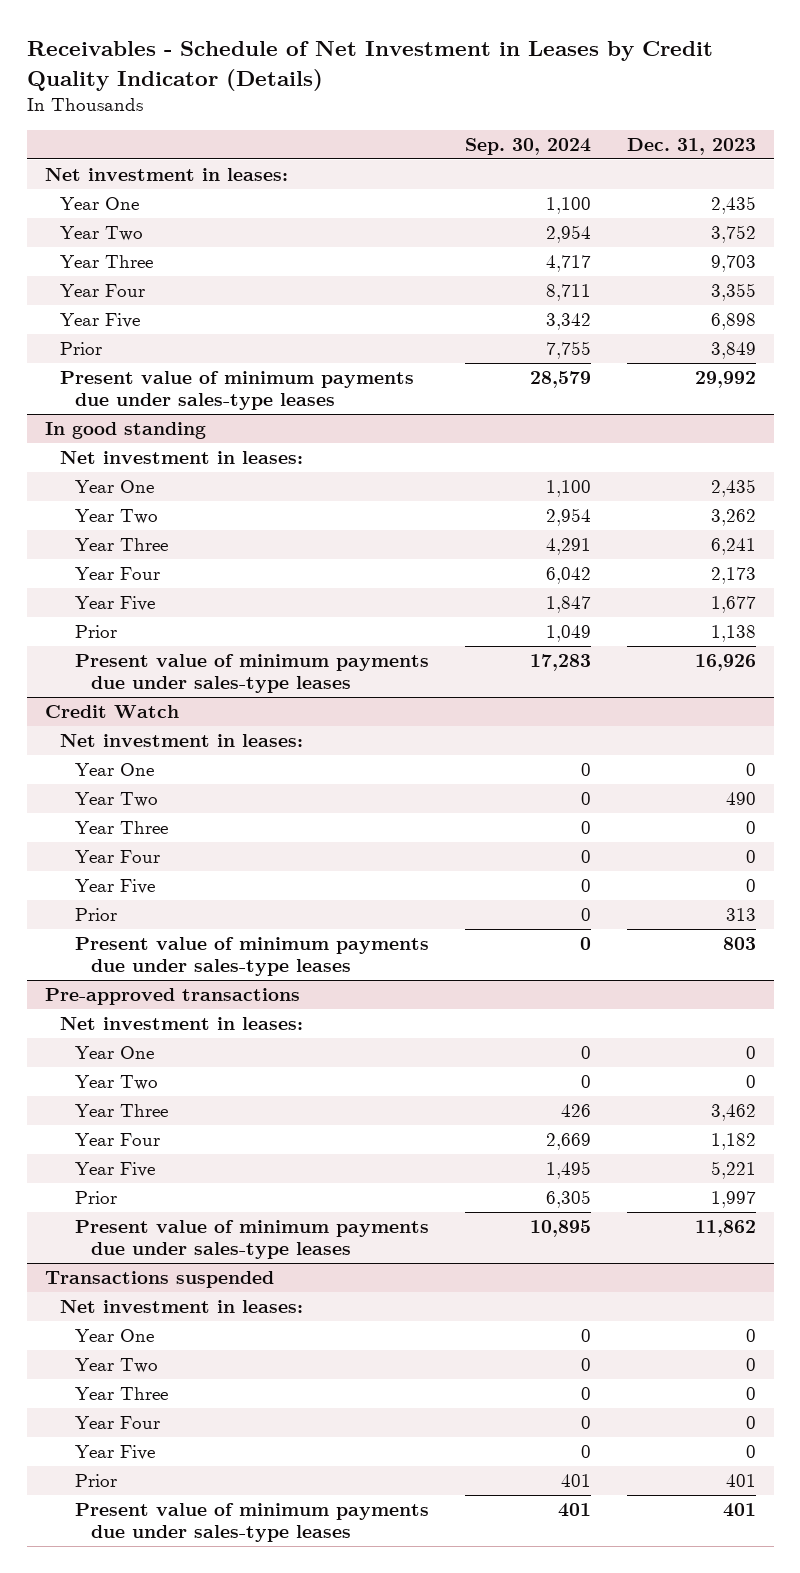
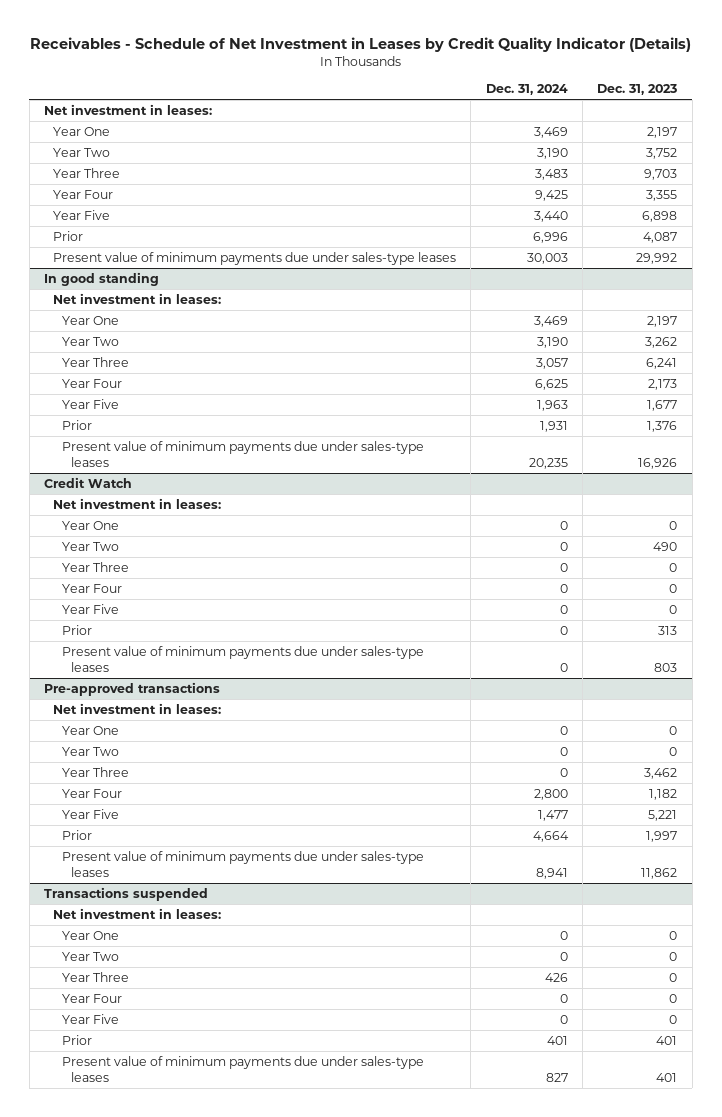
[465,138,592,156] Sep. 30, 2024 -> none
none -> [485,84,568,96] Dec. 31, 2024
[710,195,756,214] 2,435 -> [647,126,678,138] 2,197
[710,341,756,359] 3,849 -> [643,231,678,243] 4,087
[710,478,756,497] 2,435 -> [647,315,678,327] 2,197
[710,624,756,642] 1,138 -> [647,420,678,432] 1,376

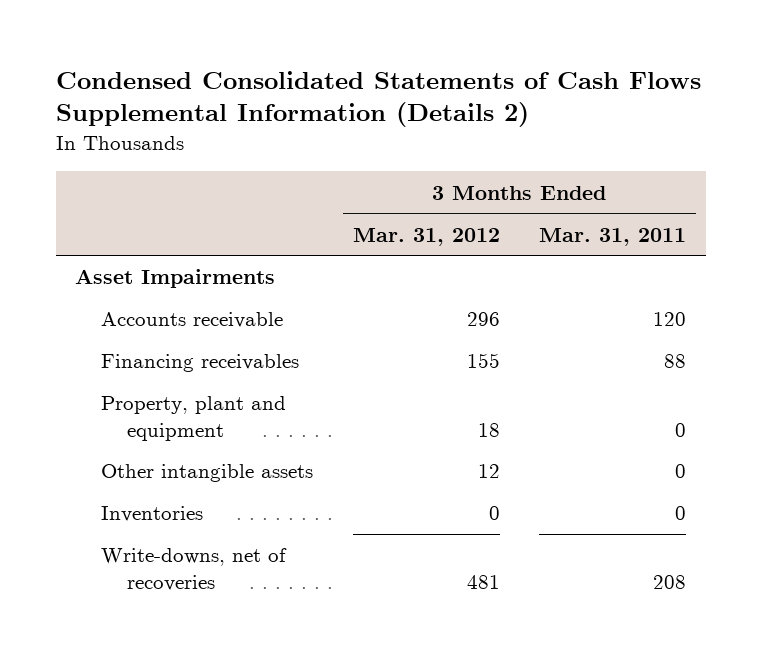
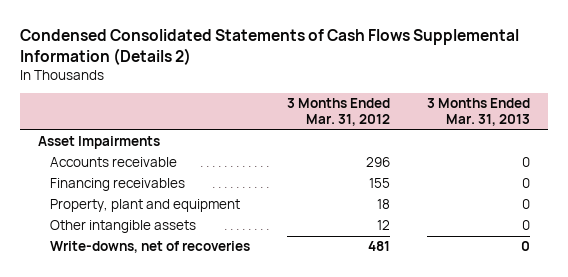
[538,227,686,246] Mar. 31, 2011 -> none
none -> [426,98,530,127] 3 Months Ended Mar. 31, 2013
[101,506,204,523] Inventories -> none

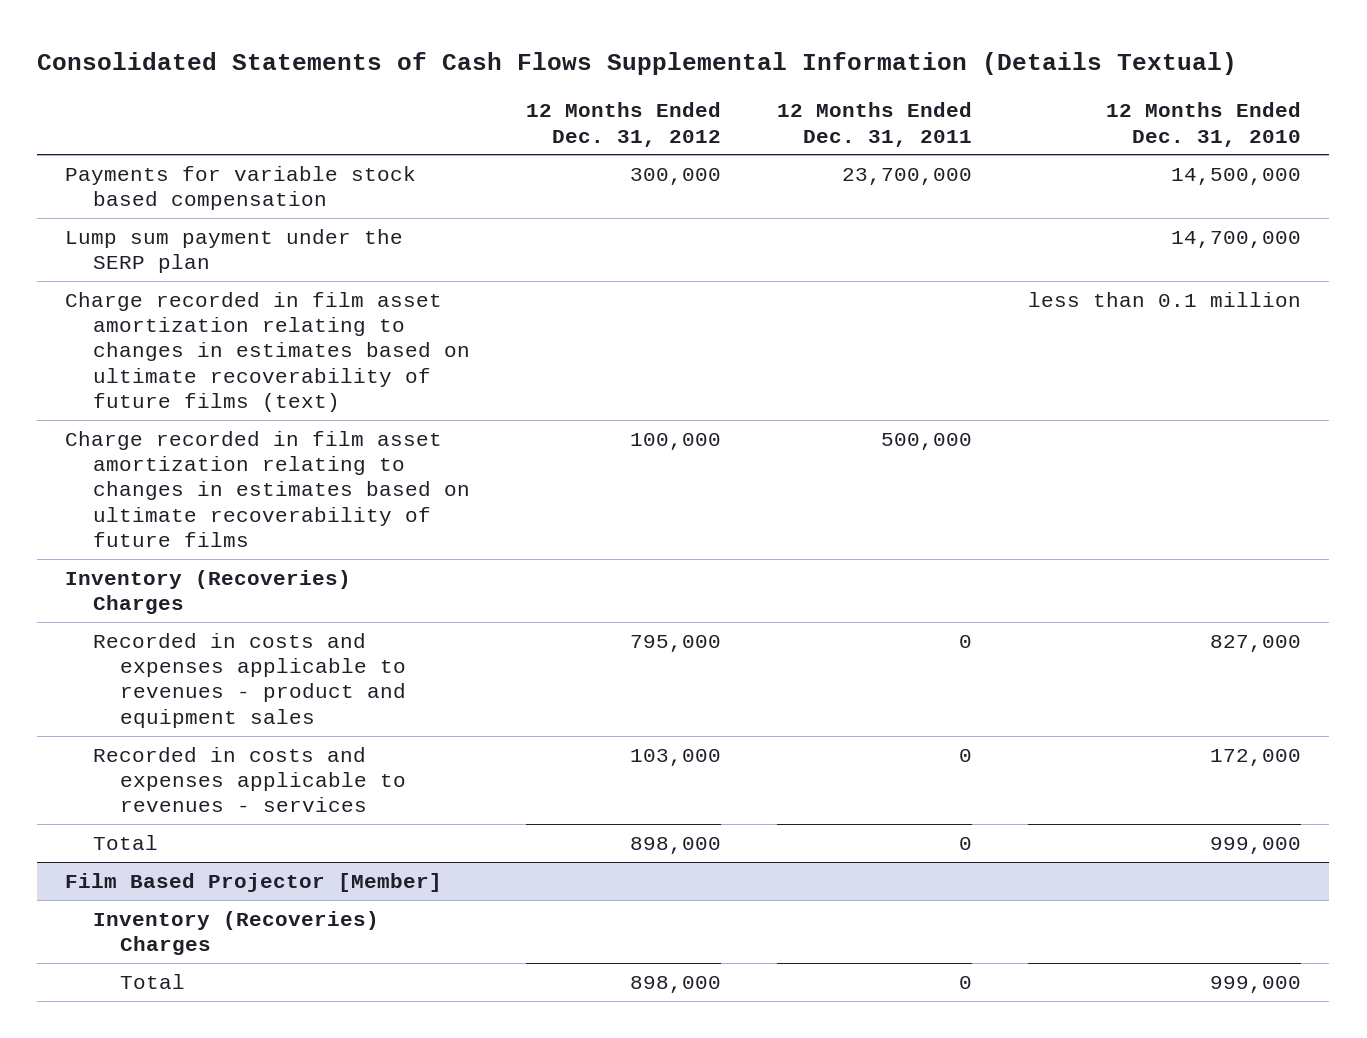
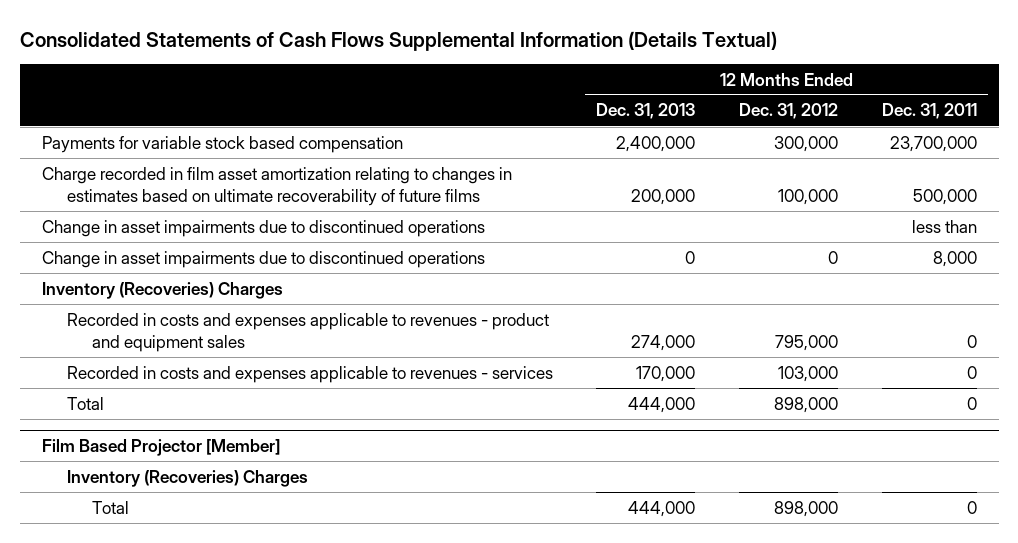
[1106,102,1302,147] 12 Months Ended Dec. 31, 2010 -> none
none -> [596,103,696,120] Dec. 31, 2013
[65,228,404,274] Lump sum payment under the SERP plan -> none
[65,291,470,413] Charge recorded in film asset amortization relating to changes in estimates based on ultimate recoverability of future films (text) -> none
none -> [41,219,485,237] Change in asset impairments due to discontinued operations
none -> [41,250,485,268] Change in asset impairments due to discontinued operations

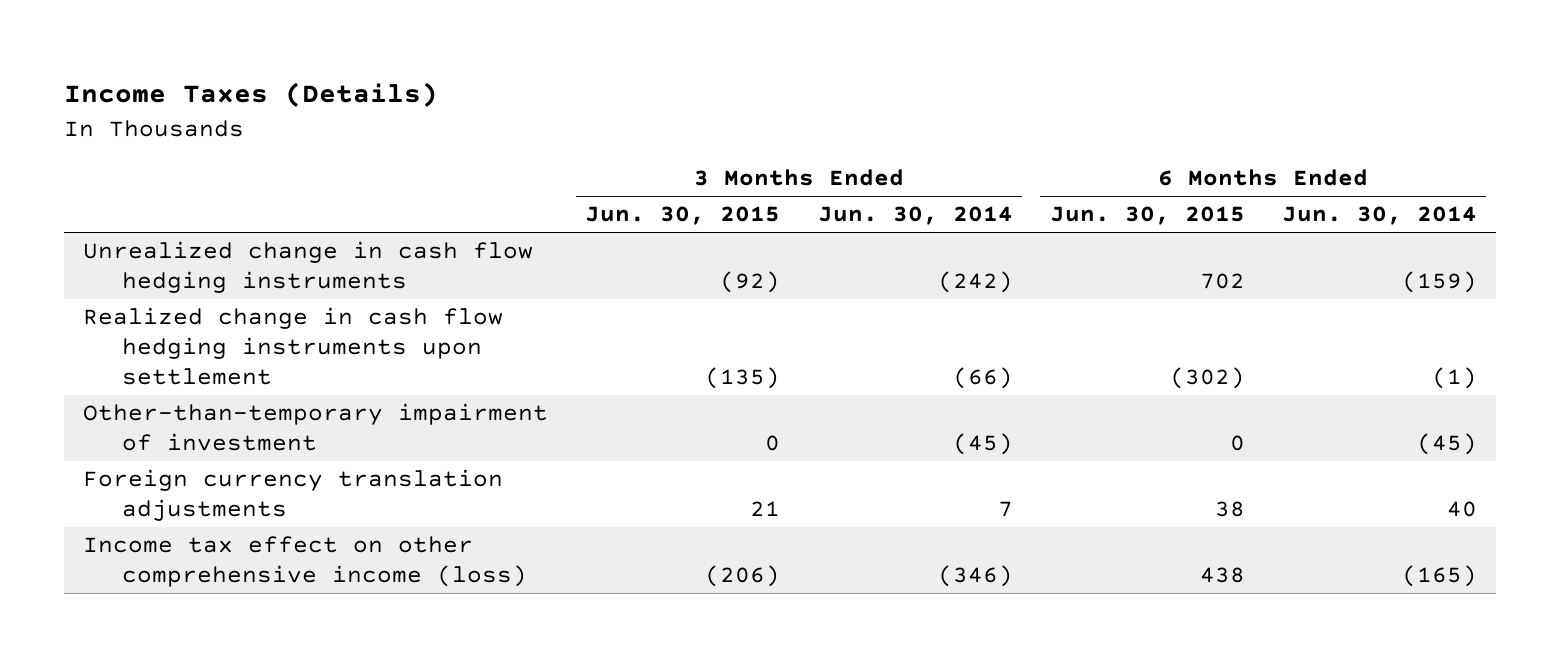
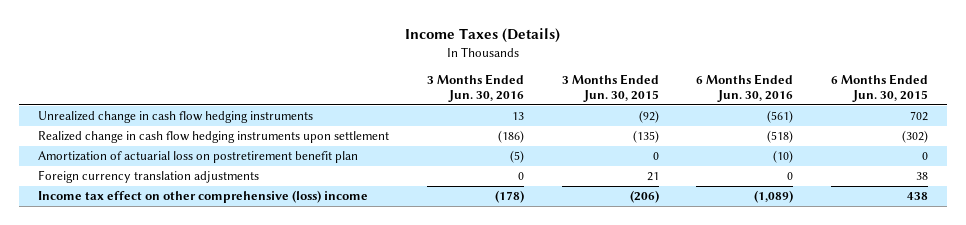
[817,206,1013,226] Jun. 30, 2014 -> none
[1282,206,1478,226] Jun. 30, 2014 -> none
none -> [426,74,524,102] 3 Months Ended Jun. 30, 2016
none -> [696,74,794,102] 6 Months Ended Jun. 30, 2016
[82,403,548,452] Other-than-temporary impairment of investment -> none
none -> [38,151,359,164] Amortization of actuarial loss on postretirement benefit plan
[82,536,527,588] Income tax effect on other comprehensive income (loss) -> [38,190,369,204] Income tax effect on other comprehensive (loss) income

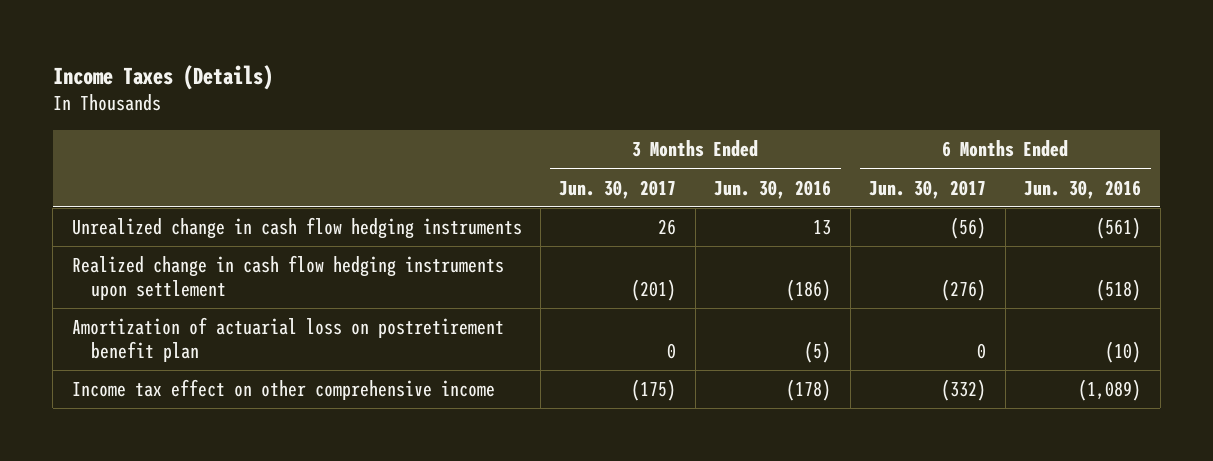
[561,74,659,102] 3 Months Ended Jun. 30, 2015 -> none
[830,74,928,102] 6 Months Ended Jun. 30, 2015 -> none
none -> [559,179,677,199] Jun. 30, 2017
none -> [869,179,987,199] Jun. 30, 2017
[38,170,260,184] Foreign currency translation adjustments -> none
[38,190,369,204] Income tax effect on other comprehensive (loss) income -> [71,379,495,401] Income tax effect on other comprehensive income

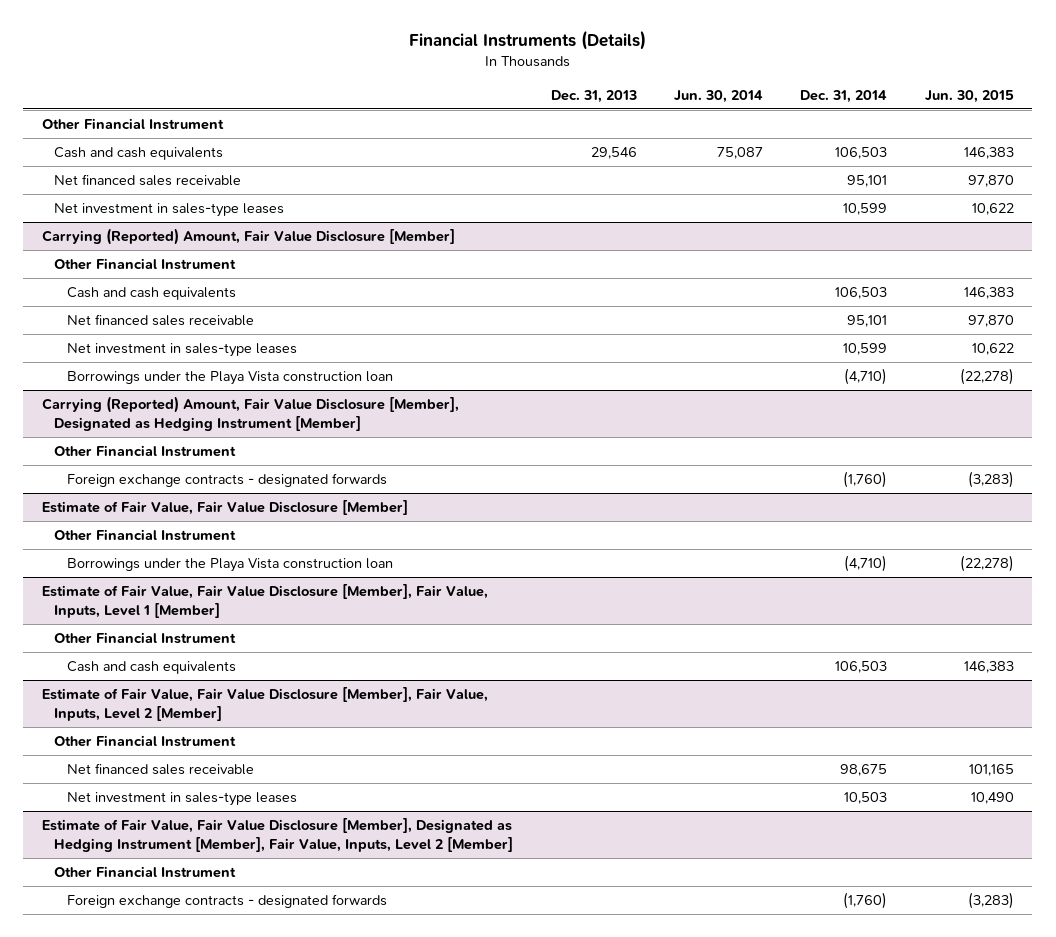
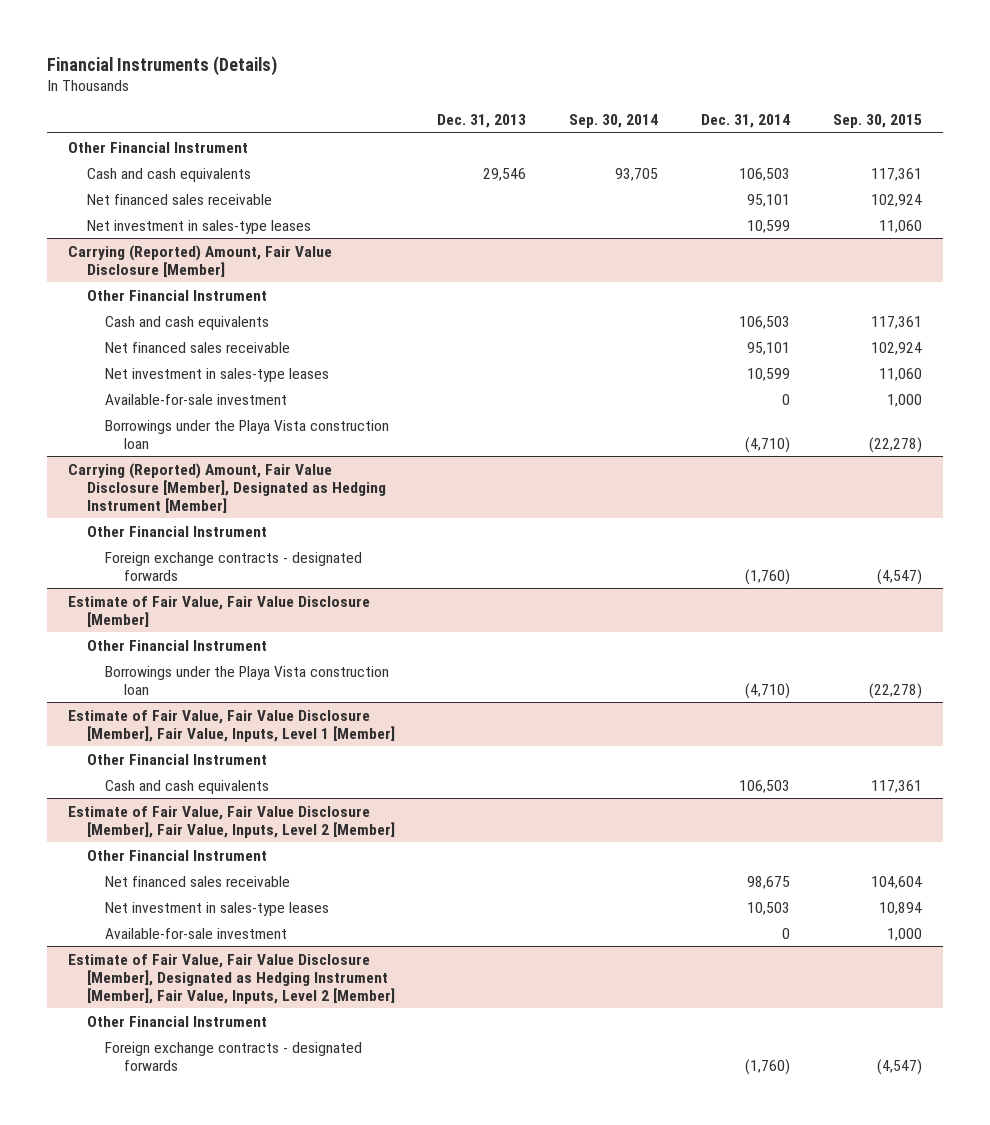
[674,89,764,103] Jun. 30, 2014 -> none
[924,89,1014,103] Jun. 30, 2015 -> none
none -> [569,114,659,129] Sep. 30, 2014
none -> [832,114,922,129] Sep. 30, 2015
none -> [105,393,288,405] Available-for-sale investment
none -> [105,927,288,939] Available-for-sale investment

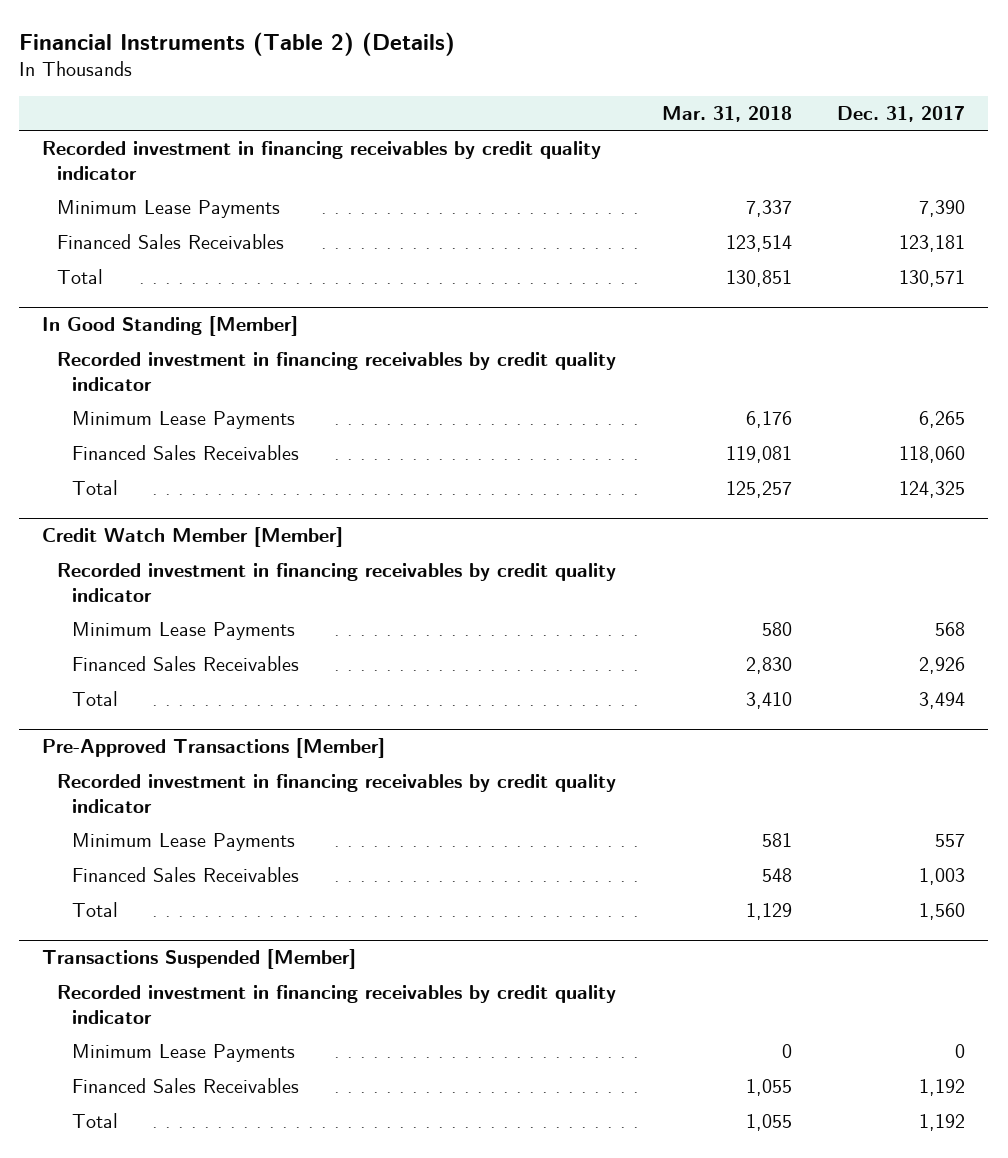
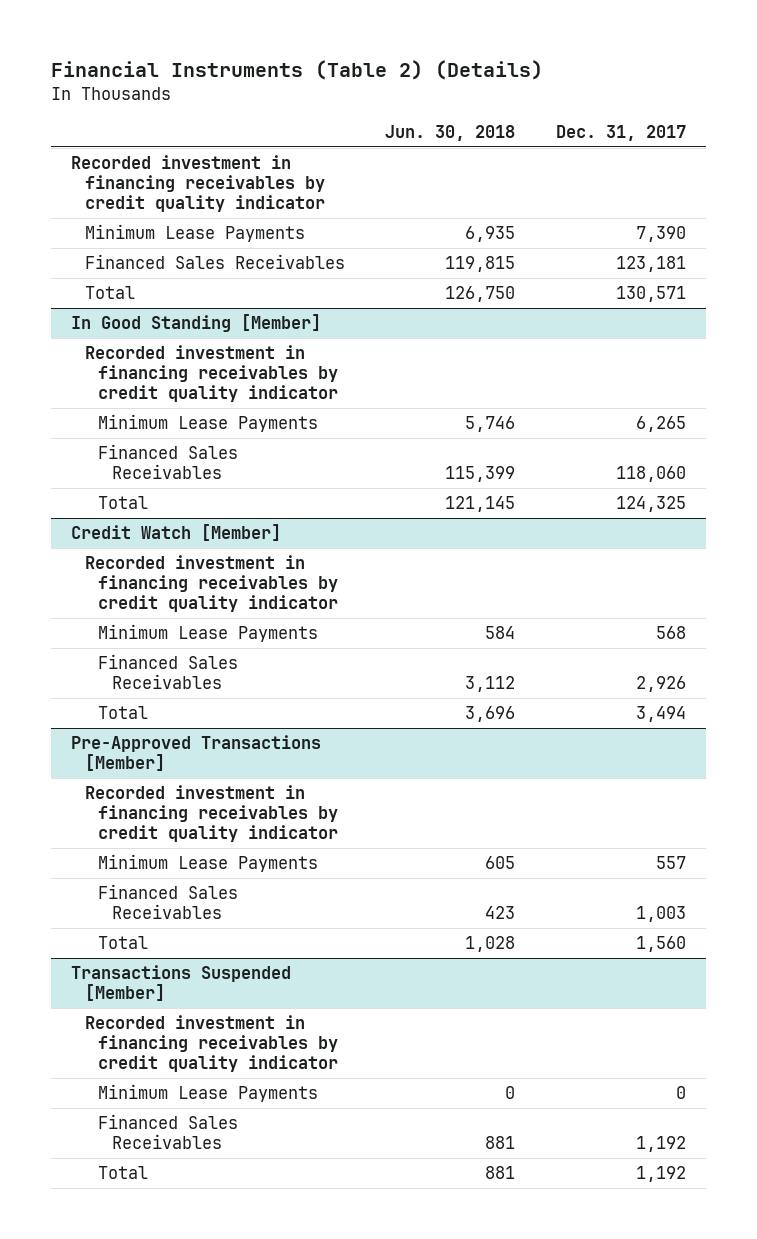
[661,105,792,122] Mar. 31, 2018 -> none
none -> [385,124,516,141] Jun. 30, 2018
[42,527,344,548] Credit Watch Member [Member] -> [70,524,281,542] Credit Watch [Member]

